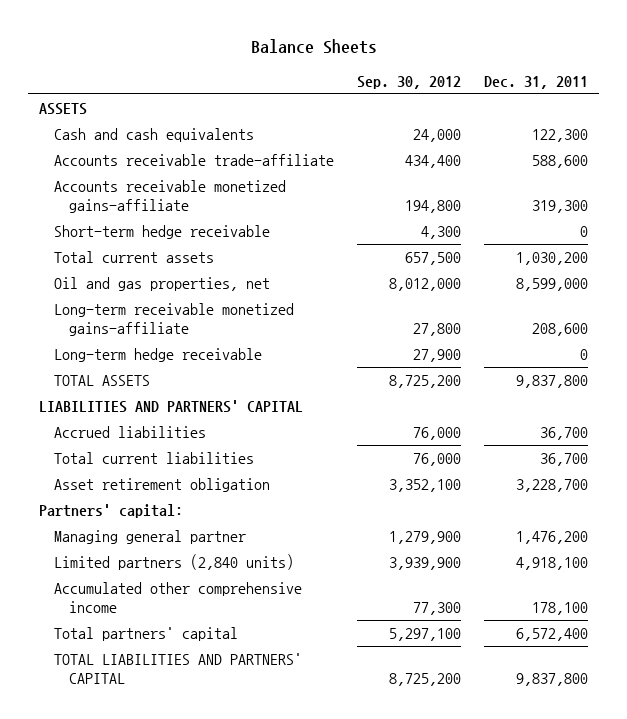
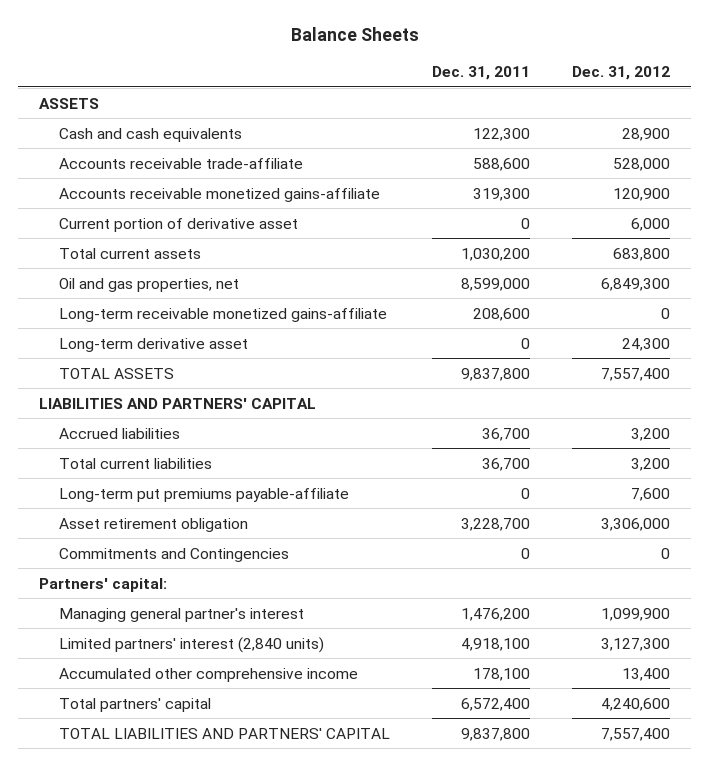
[356,75,461,89] Sep. 30, 2012 -> none
none -> [572,66,671,81] Dec. 31, 2012
[54,225,271,240] Short-term hedge receivable -> [58,217,298,232] Current portion of derivative asset
[54,348,263,363] Long-term hedge receivable -> [58,337,248,352] Long-term derivative asset
none -> [58,487,349,502] Long-term put premiums payable-affiliate
none -> [58,547,289,562] Commitments and Contingencies
[54,530,247,545] Managing general partner -> [58,607,304,622] Managing general partner's interest
[54,554,295,571] Limited partners (2,840 units) -> [58,636,324,653] Limited partners' interest (2,840 units)

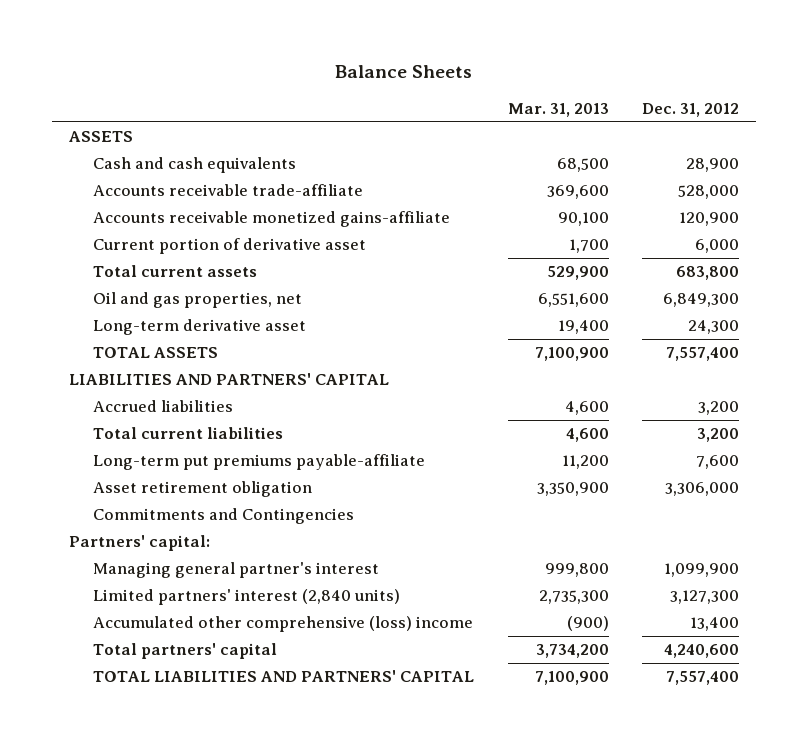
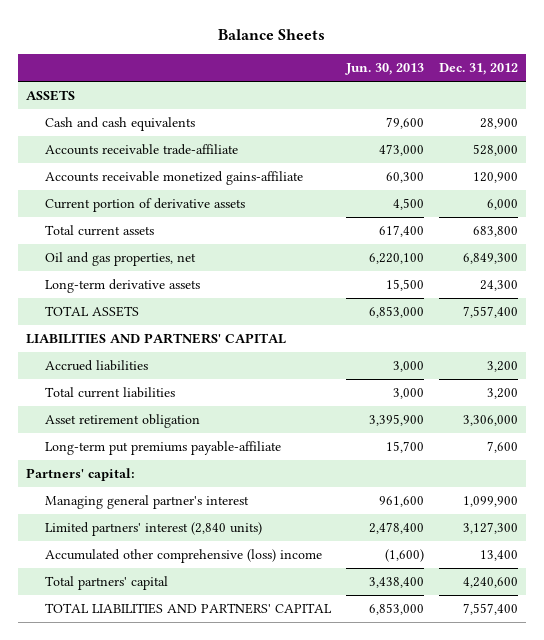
[507,102,609,117] Mar. 31, 2013 -> none
none -> [345,63,425,76] Jun. 30, 2013
[93,238,367,255] Current portion of derivative asset -> [45,198,246,213] Current portion of derivative assets
[93,319,307,336] Long-term derivative asset -> [45,279,201,294] Long-term derivative assets
[93,508,355,525] Commitments and Contingencies -> none
[93,454,426,471] Long-term put premiums payable-affiliate -> [45,441,282,456] Long-term put premiums payable-affiliate

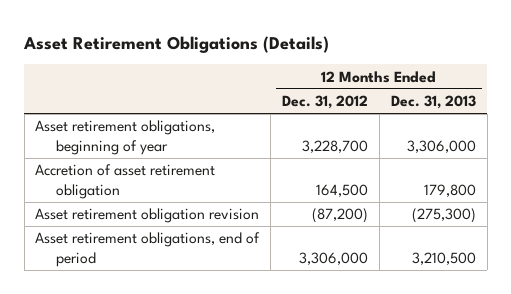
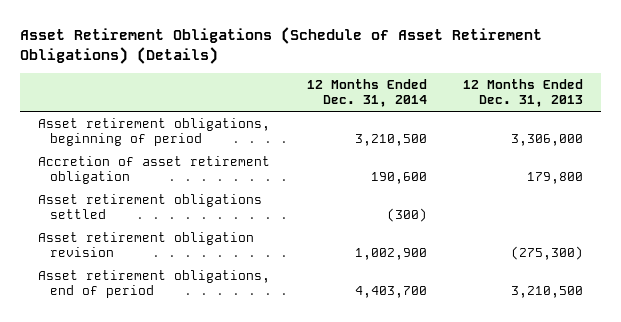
[23,35,330,53] Asset Retirement Obligations (Details) -> [20,27,543,65] Asset Retirement Obligations (Schedule of Asset Retirement Obligations) (Details)
[282,95,369,110] Dec. 31, 2012 -> none
none -> [306,79,427,108] 12 Months Ended Dec. 31, 2014
[35,120,216,156] Asset retirement obligations, beginning of year -> [38,118,271,147] Asset retirement obligations, beginning of period
none -> [38,194,263,220] Asset retirement obligations settled

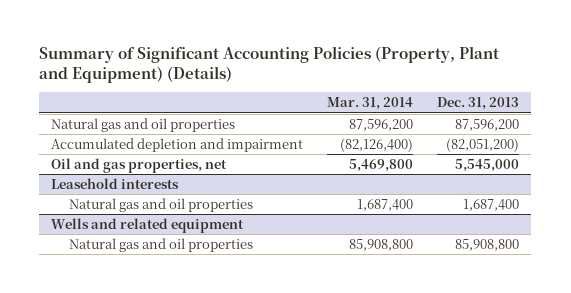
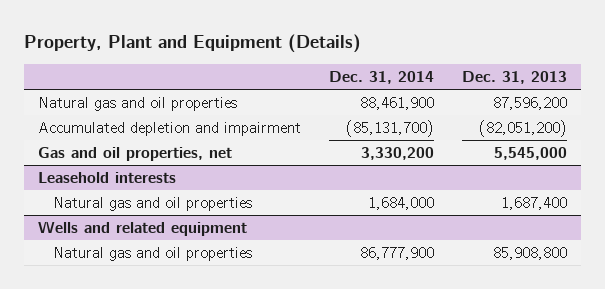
[39,46,500,84] Summary of Significant Accounting Policies (Property, Plant and Equipment) (Details) -> [23,34,361,54] Property, Plant and Equipment (Details)
[327,97,414,111] Mar. 31, 2014 -> none
none -> [329,70,435,84] Dec. 31, 2014
[51,157,228,173] Oil and gas properties, net -> [37,147,232,162] Gas and oil properties, net

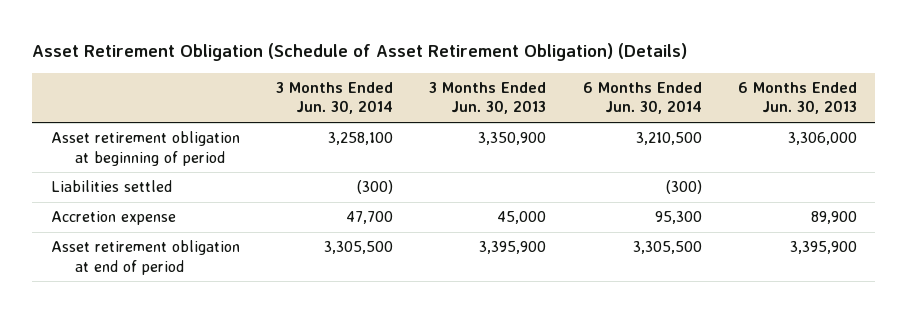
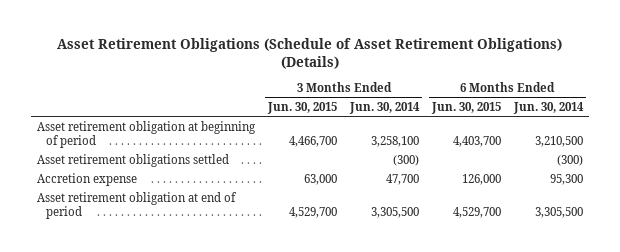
[32,43,688,62] Asset Retirement Obligation (Schedule of Asset Retirement Obligation) (Details) -> [57,37,563,69] Asset Retirement Obligations (Schedule of Asset Retirement Obligations) (Details)
[429,82,547,115] 3 Months Ended Jun. 30, 2013 -> none
[738,82,858,115] 6 Months Ended Jun. 30, 2013 -> none
none -> [267,101,338,114] Jun. 30, 2015
none -> [430,101,501,114] Jun. 30, 2015
[50,180,172,193] Liabilities settled -> [37,153,230,167] Asset retirement obligations settled

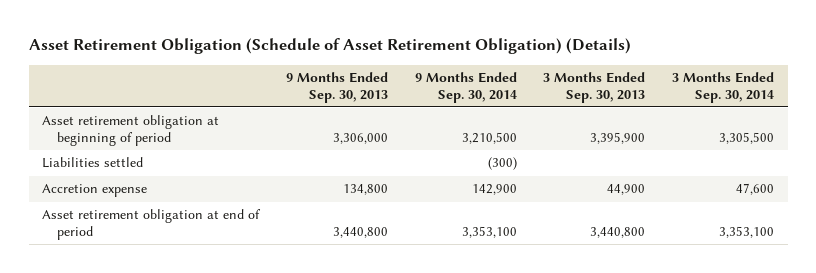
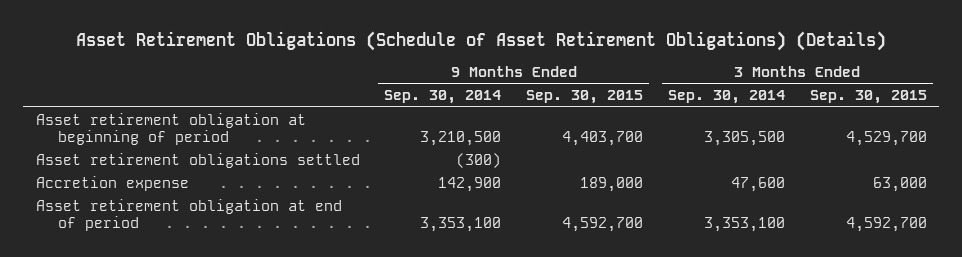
[28,38,631,55] Asset Retirement Obligation (Schedule of Asset Retirement Obligation) (Details) -> [76,31,887,52] Asset Retirement Obligations (Schedule of Asset Retirement Obligations) (Details)
[285,72,388,103] 9 Months Ended Sep. 30, 2013 -> none
[543,72,646,103] 3 Months Ended Sep. 30, 2013 -> none
none -> [526,90,644,105] Sep. 30, 2015
none -> [809,90,927,105] Sep. 30, 2015
[41,157,143,169] Liabilities settled -> [35,152,360,168] Asset retirement obligations settled

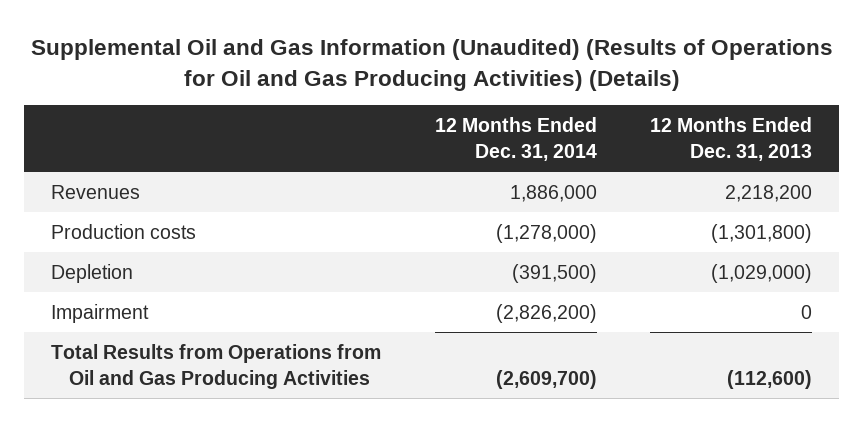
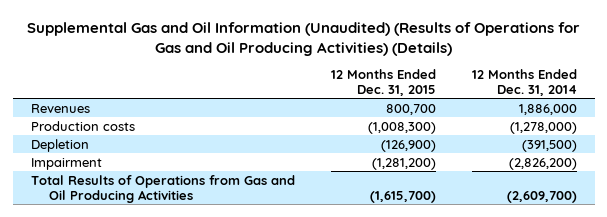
[30,39,833,91] Supplemental Oil and Gas Information (Unaudited) (Results of Operations for Oil and Gas Producing Activities) (Details) -> [26,21,580,56] Supplemental Gas and Oil Information (Unaudited) (Results of Operations for Gas and Oil Producing Activities) (Details)
[650,117,813,161] 12 Months Ended Dec. 31, 2013 -> none
none -> [330,68,436,96] 12 Months Ended Dec. 31, 2015
[51,344,382,389] Total Results from Operations from Oil and Gas Producing Activities -> [30,174,295,203] Total Results of Operations from Gas and Oil Producing Activities

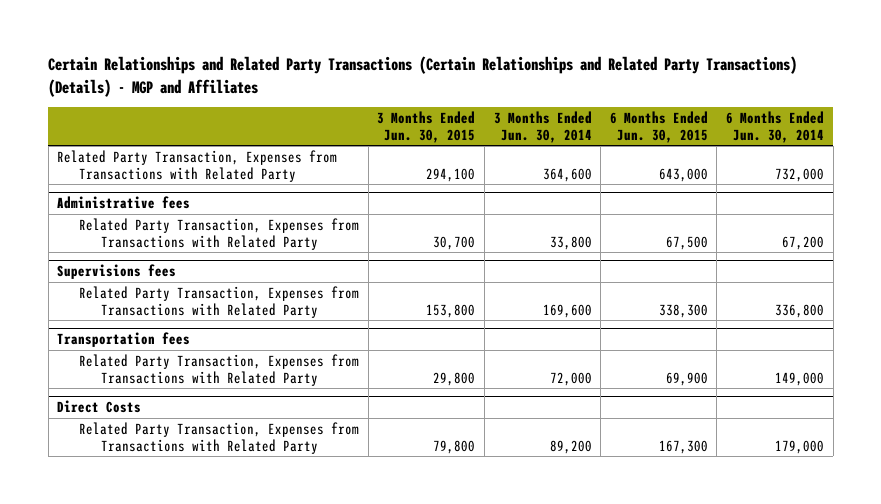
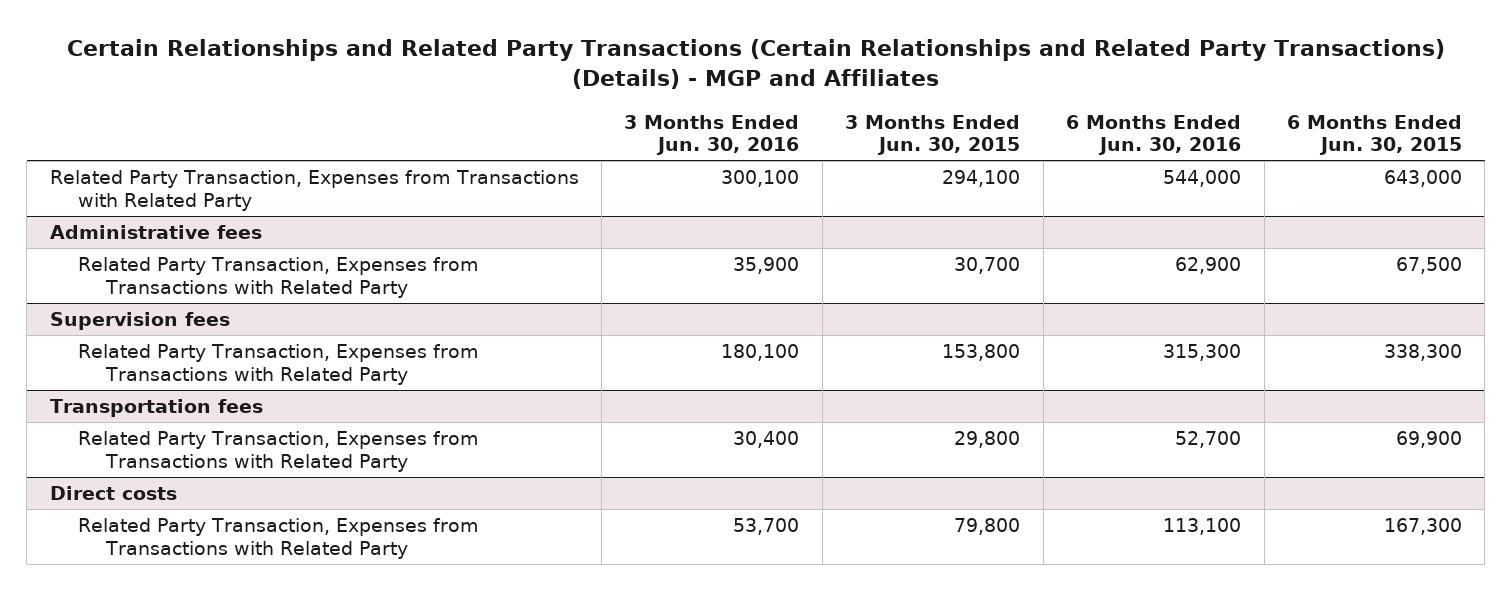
[493,110,592,143] 3 Months Ended Jun. 30, 2014 -> none
[726,110,825,143] 6 Months Ended Jun. 30, 2014 -> none
none -> [624,114,800,156] 3 Months Ended Jun. 30, 2016
none -> [1066,114,1242,156] 6 Months Ended Jun. 30, 2016
[57,264,177,280] Supervisions fees -> [49,312,230,331] Supervision fees
[57,400,142,414] Direct Costs -> [49,486,177,501] Direct costs

